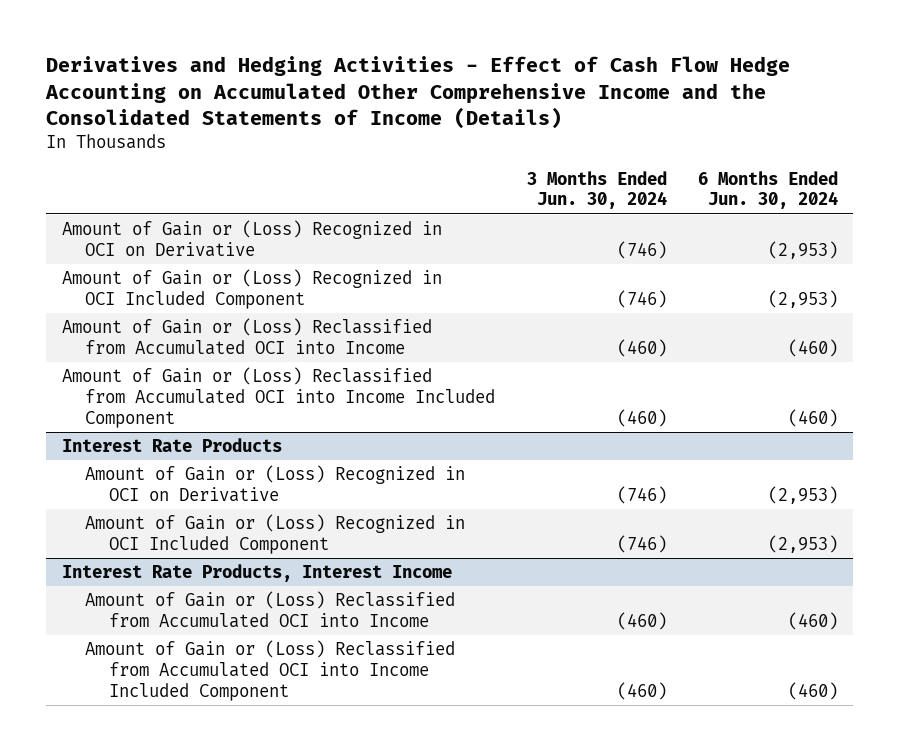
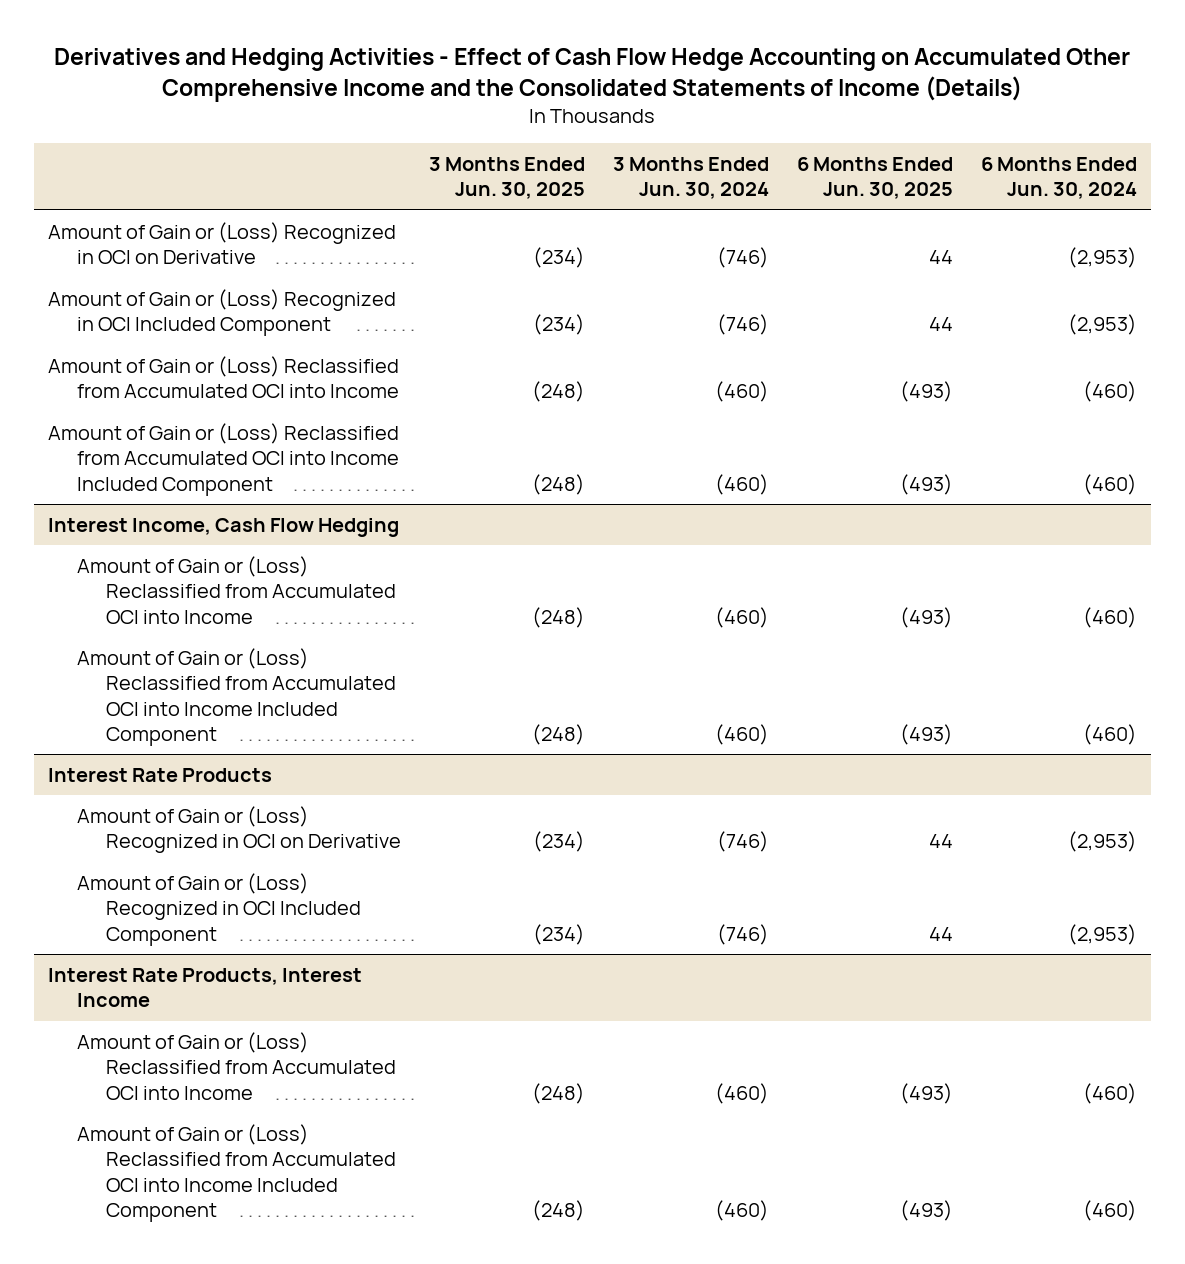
none -> [428,157,585,200] 3 Months Ended Jun. 30, 2025
none -> [796,157,953,200] 6 Months Ended Jun. 30, 2025
none -> [47,517,399,537] Interest Income, Cash Flow Hedging
none -> [76,555,397,624] Amount of Gain or (Loss) Reclassified from Accumulated OCI into Income
none -> [76,647,397,746] Amount of Gain or (Loss) Reclassified from Accumulated OCI into Income Included Component

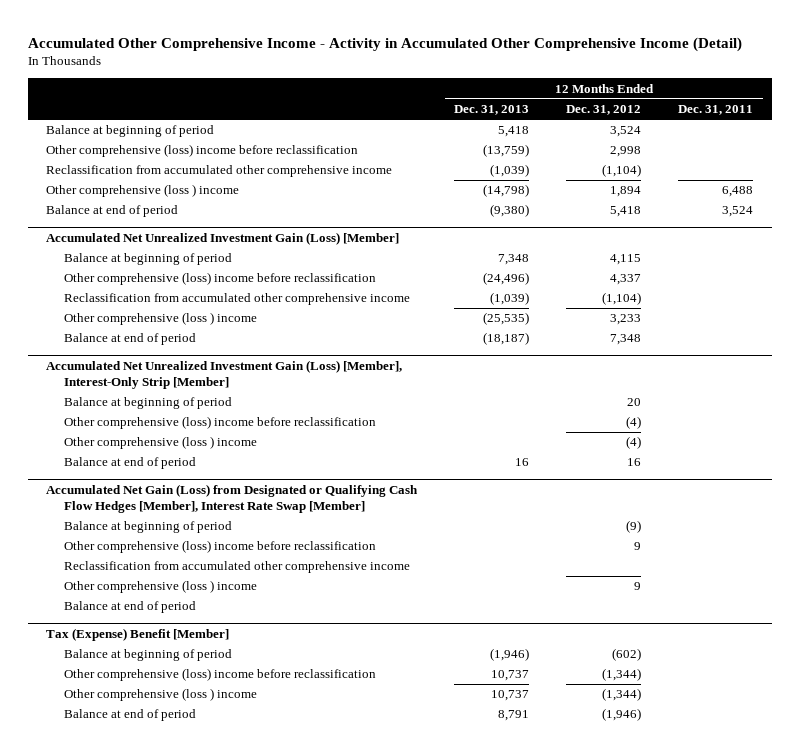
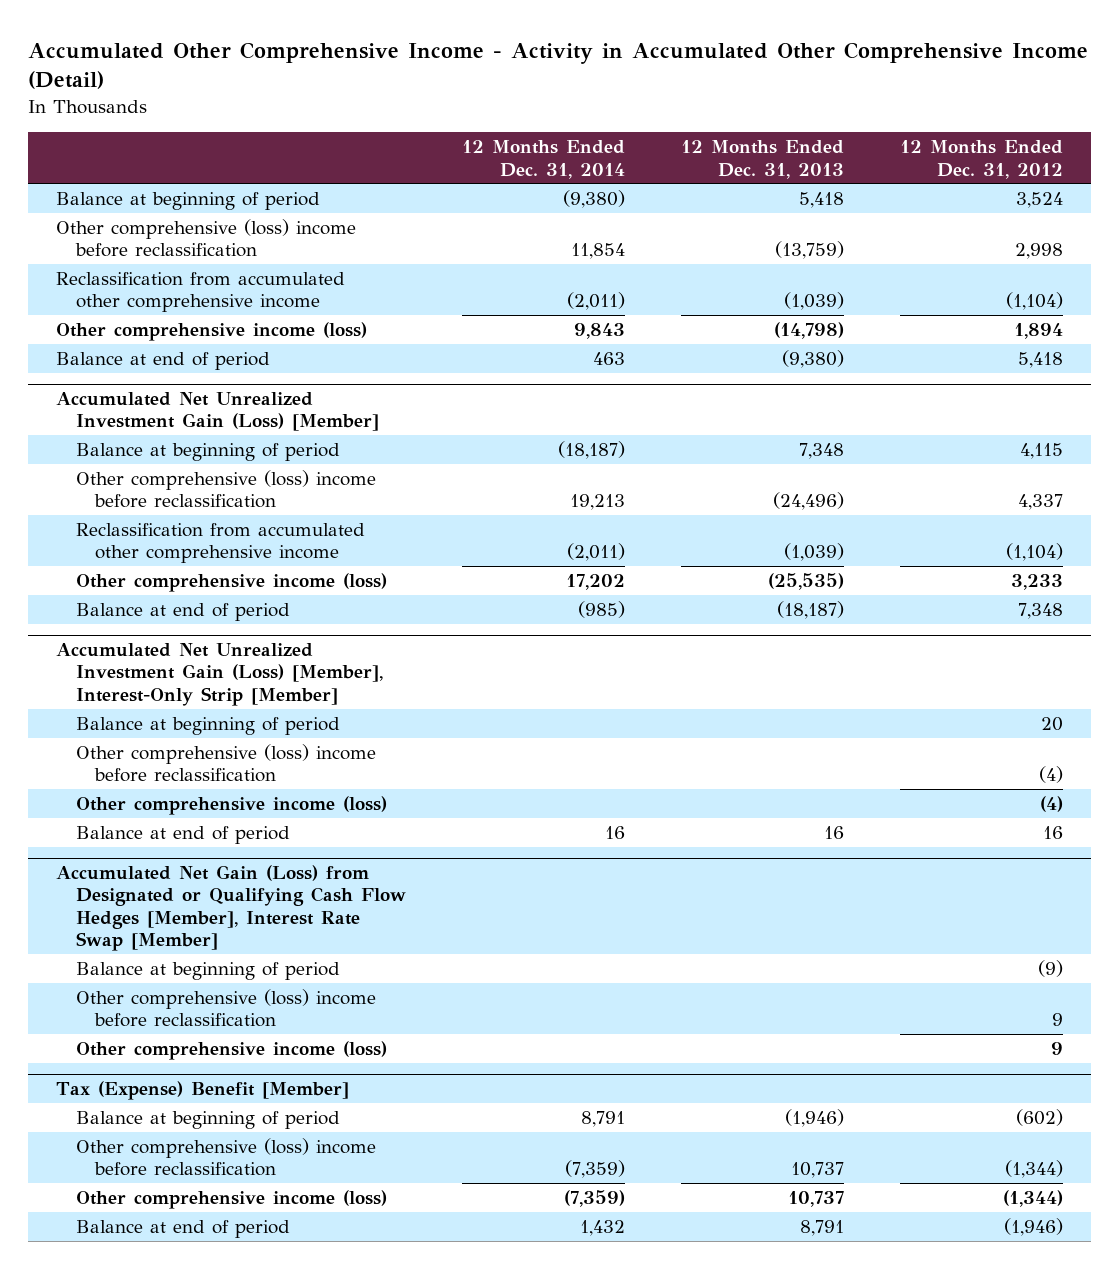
[678,105,754,116] Dec. 31, 2011 -> none
none -> [461,140,625,179] 12 Months Ended Dec. 31, 2014
[46,184,240,198] Other comprehensive (loss ) income -> [56,321,368,341] Other comprehensive income (loss)
[63,312,257,326] Other comprehensive (loss ) income -> [75,572,387,592] Other comprehensive income (loss)
[63,436,257,450] Other comprehensive (loss ) income -> [75,795,387,815] Other comprehensive income (loss)
[63,561,410,574] Reclassification from accumulated other comprehensive income -> none
[63,601,196,614] Balance at end of period -> none
[63,580,257,594] Other comprehensive (loss ) income -> [75,1040,387,1060] Other comprehensive income (loss)
[63,688,257,702] Other comprehensive (loss ) income -> [75,1189,387,1209] Other comprehensive income (loss)

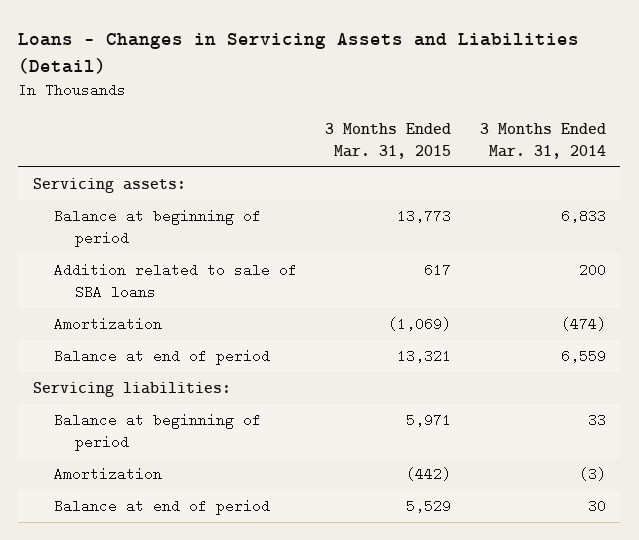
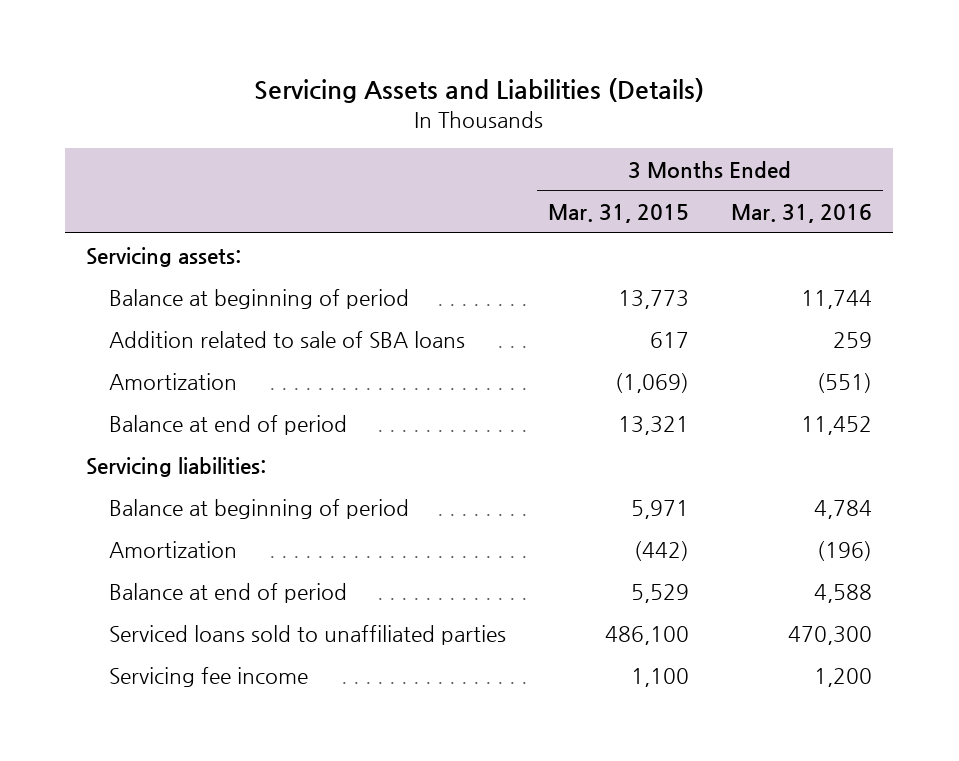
[18,33,580,74] Loans - Changes in Servicing Assets and Liabilities (Detail) -> [254,78,705,104] Servicing Assets and Liabilities (Details)
[479,123,606,159] 3 Months Ended Mar. 31, 2014 -> none
none -> [731,204,873,224] Mar. 31, 2016
none -> [108,624,506,645] Serviced loans sold to unaffiliated parties
none -> [108,666,308,687] Servicing fee income

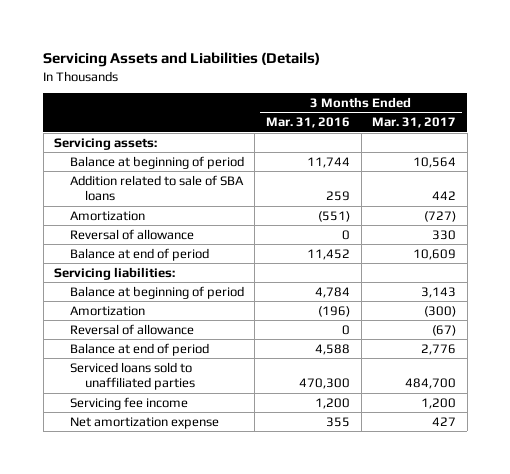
[548,204,690,224] Mar. 31, 2015 -> none
none -> [372,117,457,129] Mar. 31, 2017
none -> [69,228,194,240] Reversal of allowance
none -> [69,323,194,335] Reversal of allowance
none -> [69,416,219,429] Net amortization expense

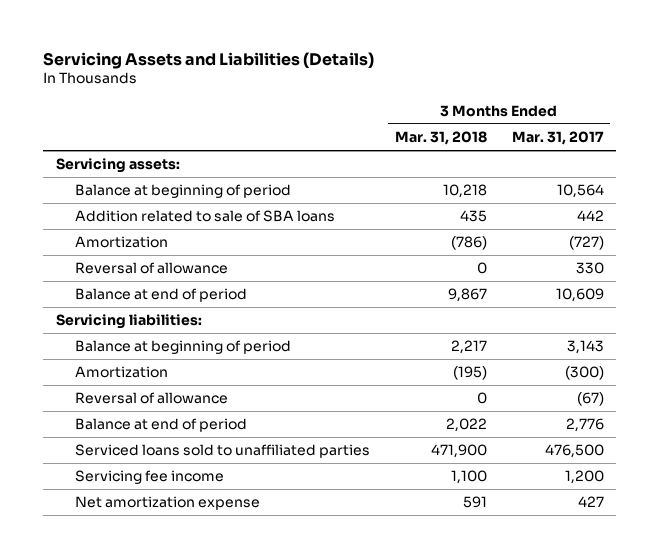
[265,117,350,129] Mar. 31, 2016 -> none
none -> [394,131,487,146] Mar. 31, 2018
[405,378,457,390] 484,700 -> [544,444,604,459] 476,500

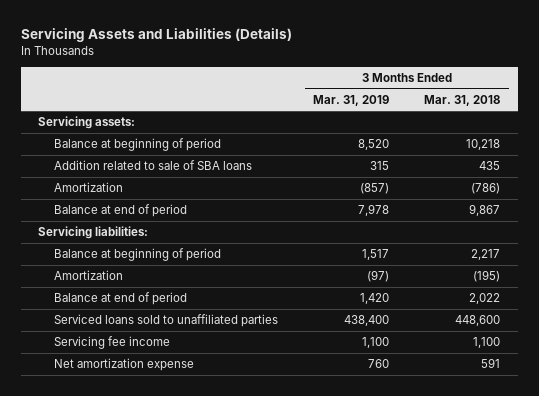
[511,131,604,146] Mar. 31, 2017 -> none
none -> [313,94,390,106] Mar. 31, 2019
[74,262,228,275] Reversal of allowance -> none
[74,392,228,405] Reversal of allowance -> none
[430,444,487,459] 471,900 -> [455,315,501,327] 448,600

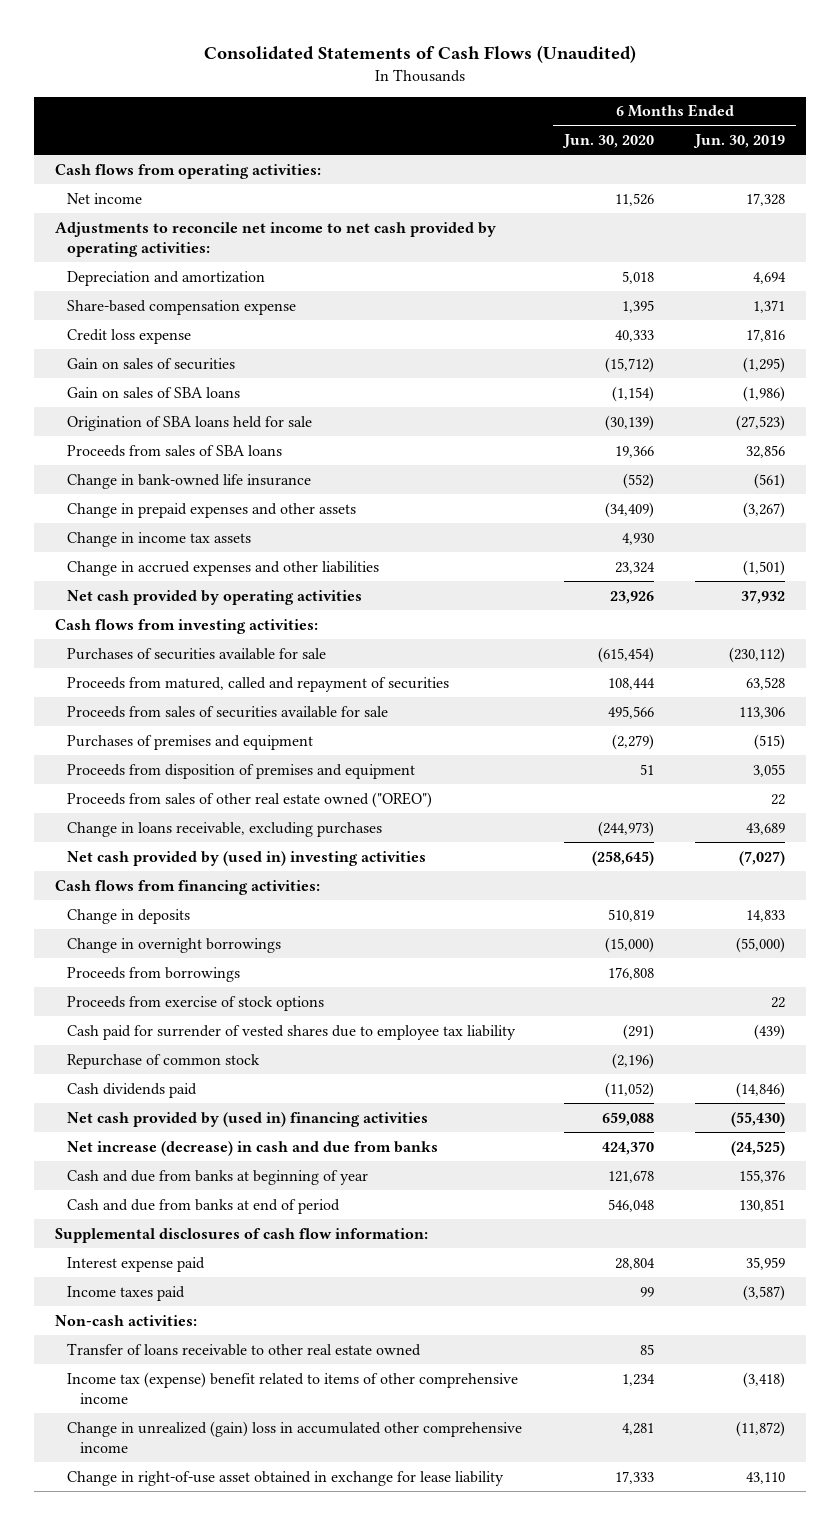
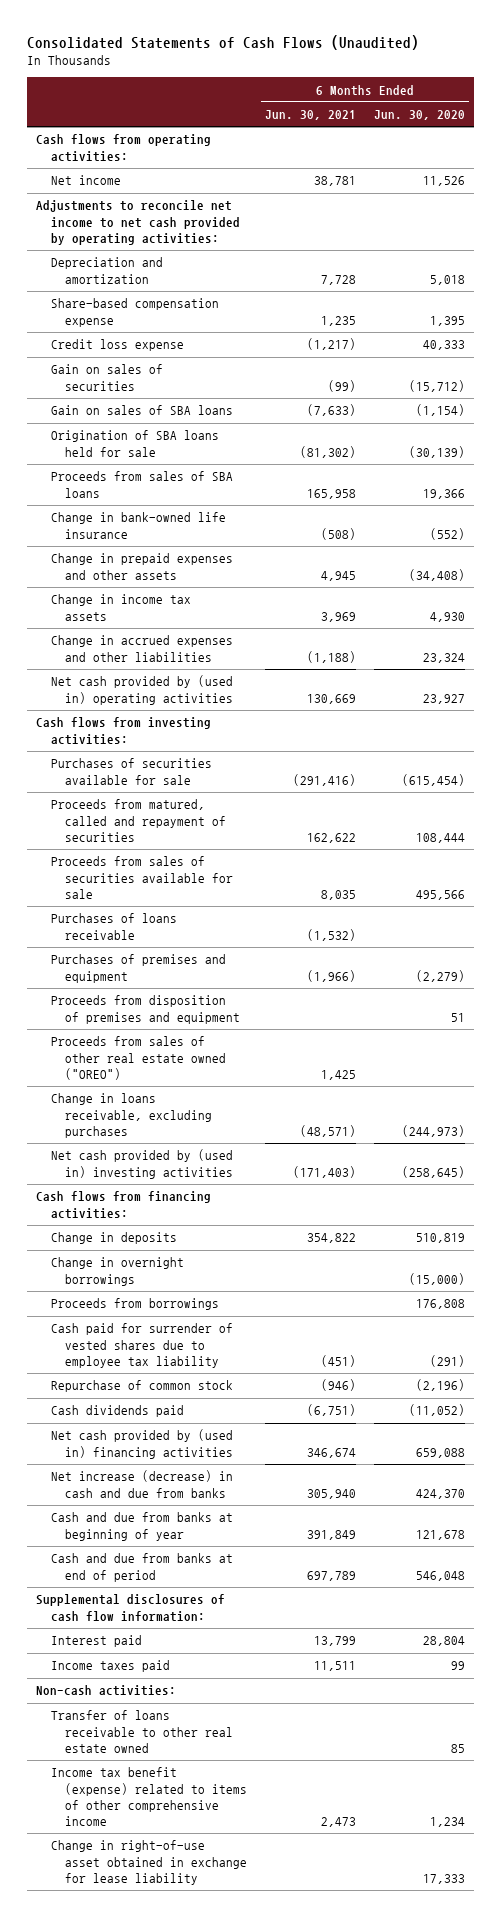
[693,134,786,149] Jun. 30, 2019 -> none
none -> [265,110,357,121] Jun. 30, 2021
[604,501,654,518] (34,409) -> [408,568,465,581] (34,408)
[67,589,363,605] Net cash provided by operating activities -> [50,675,234,705] Net cash provided by (used in) operating activities
[609,590,654,604] 23,926 -> [422,693,465,704] 23,927
none -> [50,913,177,940] Purchases of loans receivable
[67,995,325,1011] Proceeds from exercise of stock options -> none
[67,1256,206,1272] Interest expense paid -> [50,1635,142,1648] Interest paid
[67,1420,523,1453] Change in unrealized (gain) loss in accumulated other comprehensive income -> none
[67,1371,519,1404] Income tax (expense) benefit related to items of other comprehensive income -> [50,1767,248,1826] Income tax benefit (expense) related to items of other comprehensive income

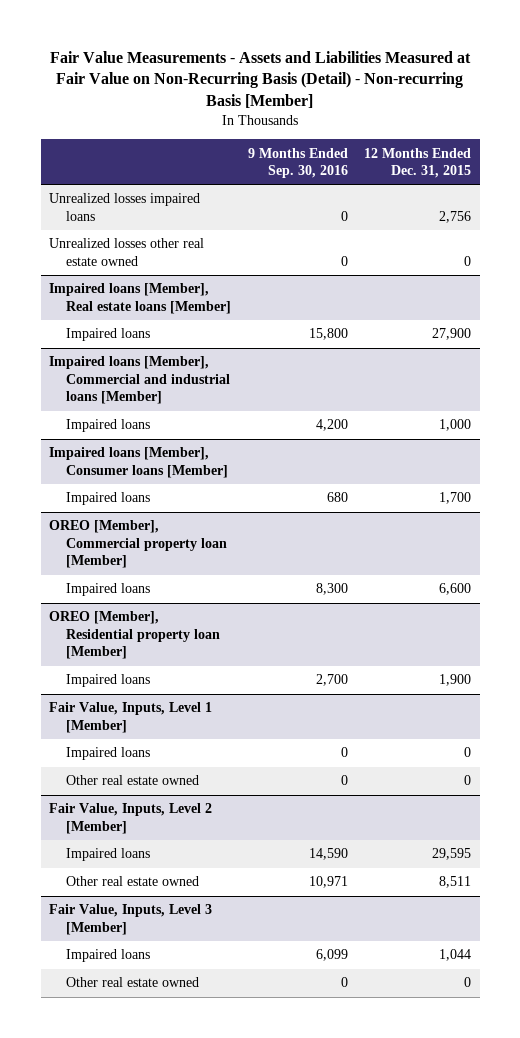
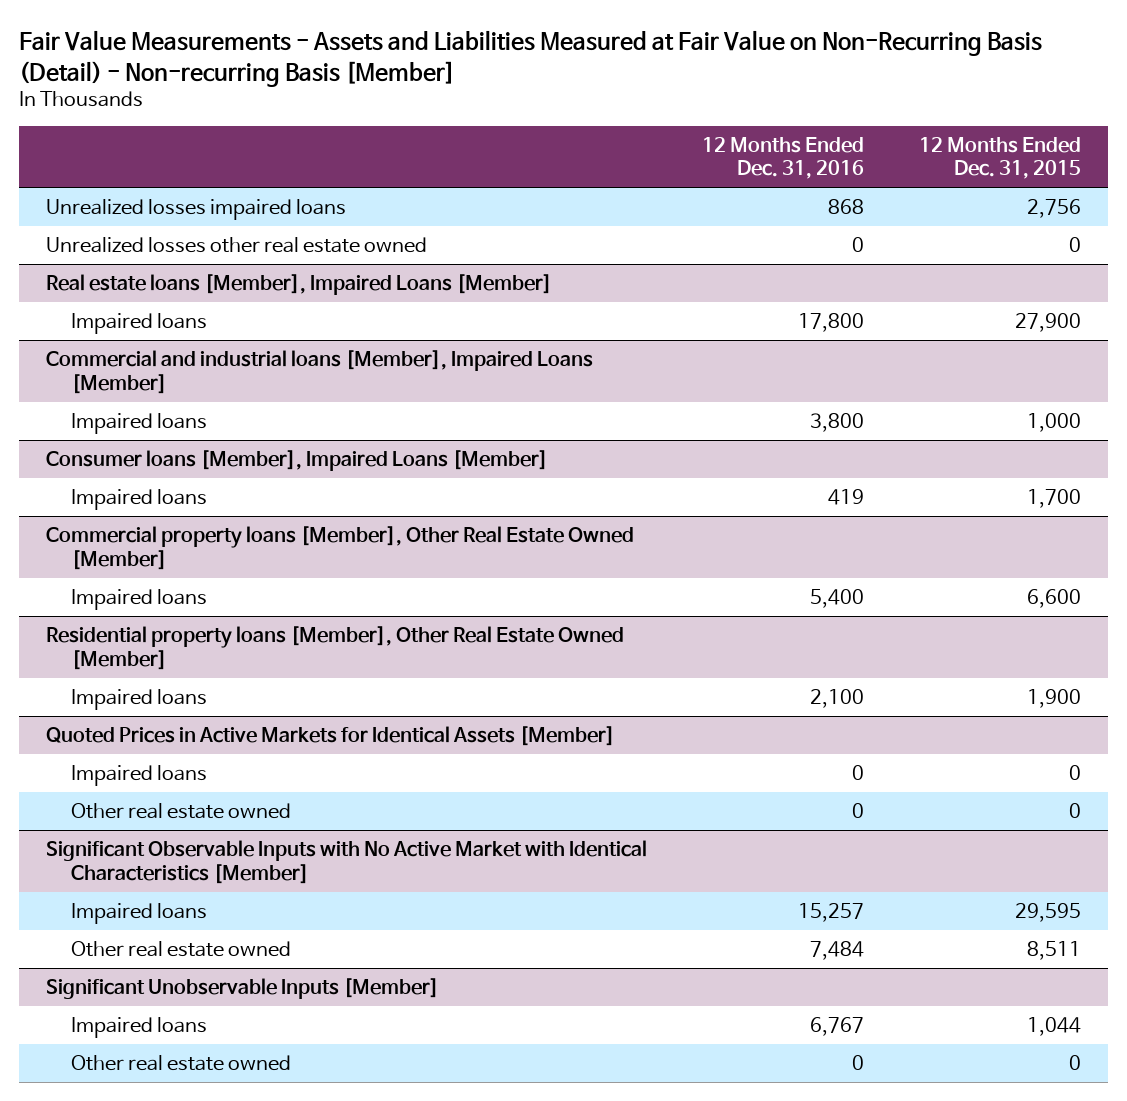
[247,147,348,179] 9 Months Ended Sep. 30, 2016 -> none
none -> [701,136,864,180] 12 Months Ended Dec. 31, 2016
[49,283,232,314] Impaired loans [Member], Real estate loans [Member] -> [46,274,553,296] Real estate loans [Member], Impaired Loans [Member]
[49,356,231,405] Impaired loans [Member], Commercial and industrial loans [Member] -> [46,350,594,394] Commercial and industrial loans [Member], Impaired Loans [Member]
[49,447,229,478] Impaired loans [Member], Consumer loans [Member] -> [46,450,549,472] Consumer loans [Member], Impaired Loans [Member]
[49,520,228,569] OREO [Member], Commercial property loan [Member] -> none
none -> [46,526,635,570] Commercial property loans [Member], Other Real Estate Owned [Member]
[49,611,221,660] OREO [Member], Residential property loan [Member] -> none
none -> [46,626,625,670] Residential property loans [Member], Other Real Estate Owned [Member]
[49,702,213,733] Fair Value, Inputs, Level 1 [Member] -> [46,726,616,747] Quoted Prices in Active Markets for Identical Assets [Member]
[49,803,213,834] Fair Value, Inputs, Level 2 [Member] -> [46,840,648,884] Significant Observable Inputs with No Active Market with Identical Characteristics [Member]
[49,904,213,935] Fair Value, Inputs, Level 3 [Member] -> [46,978,440,1000] Significant Unobservable Inputs [Member]

